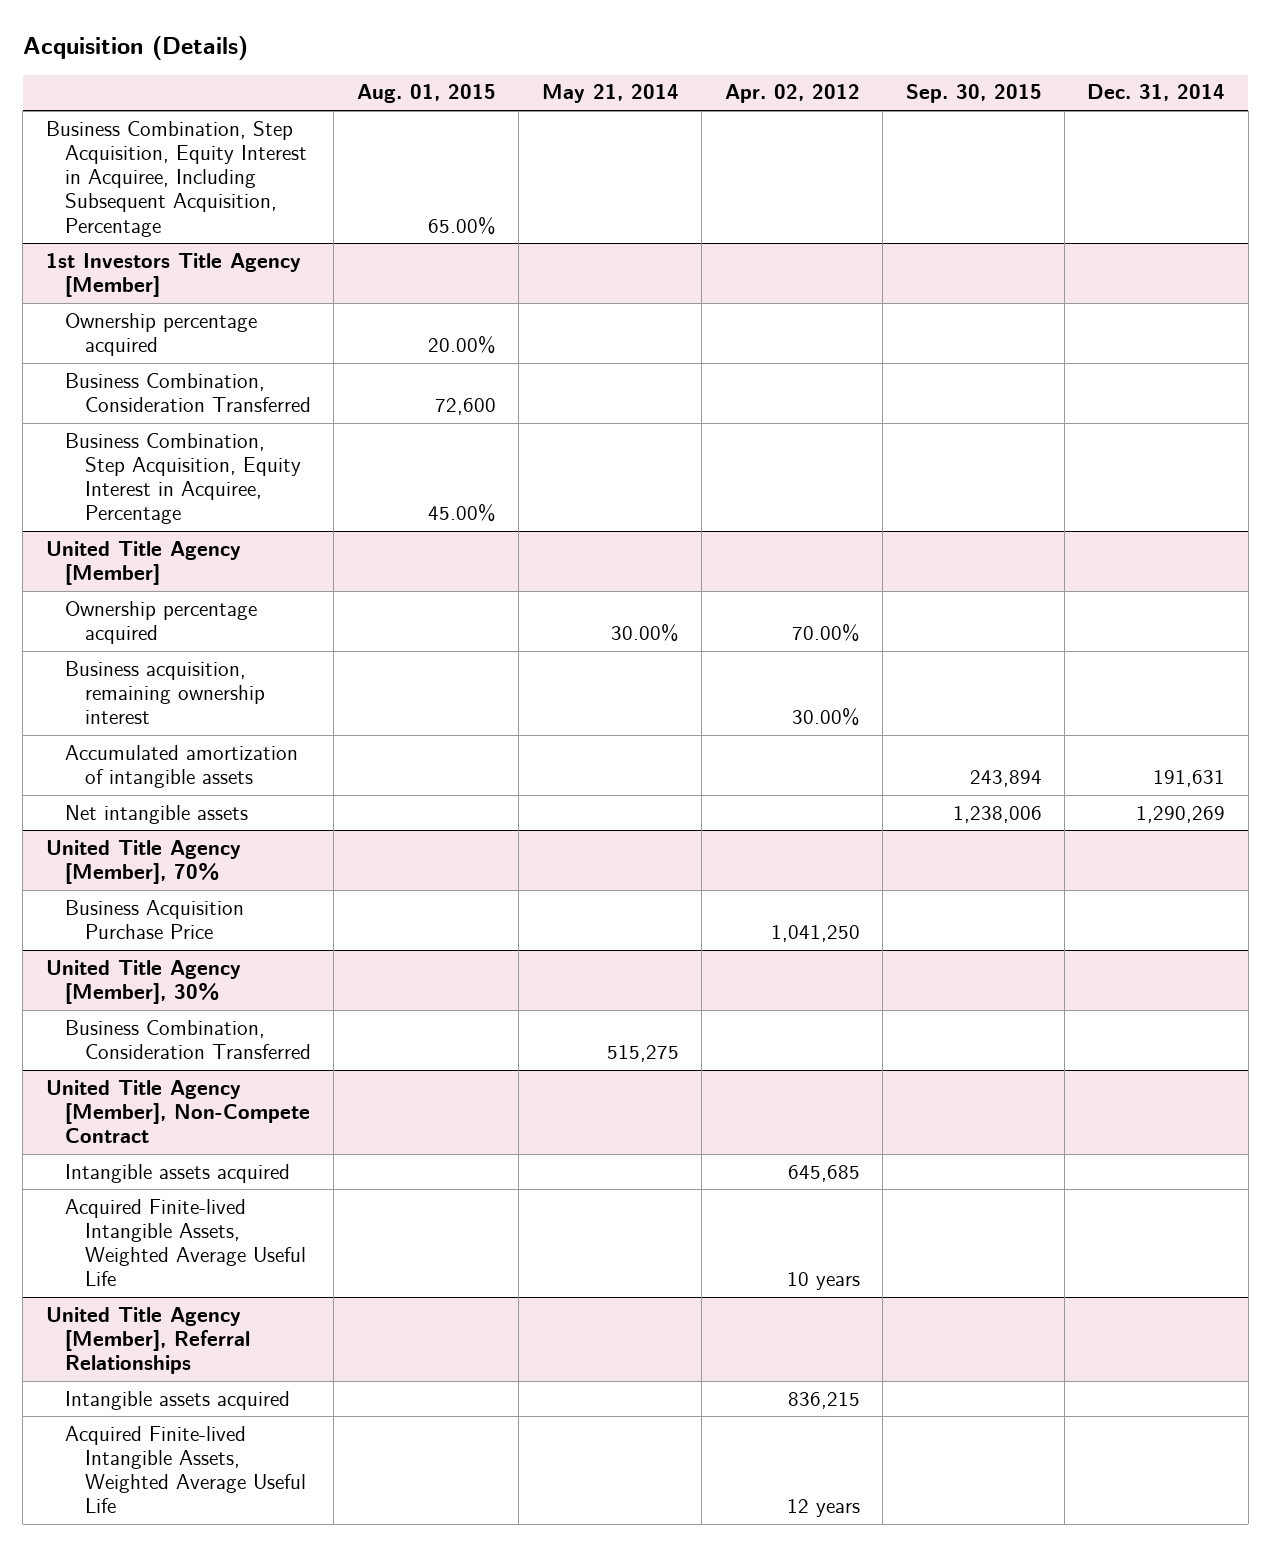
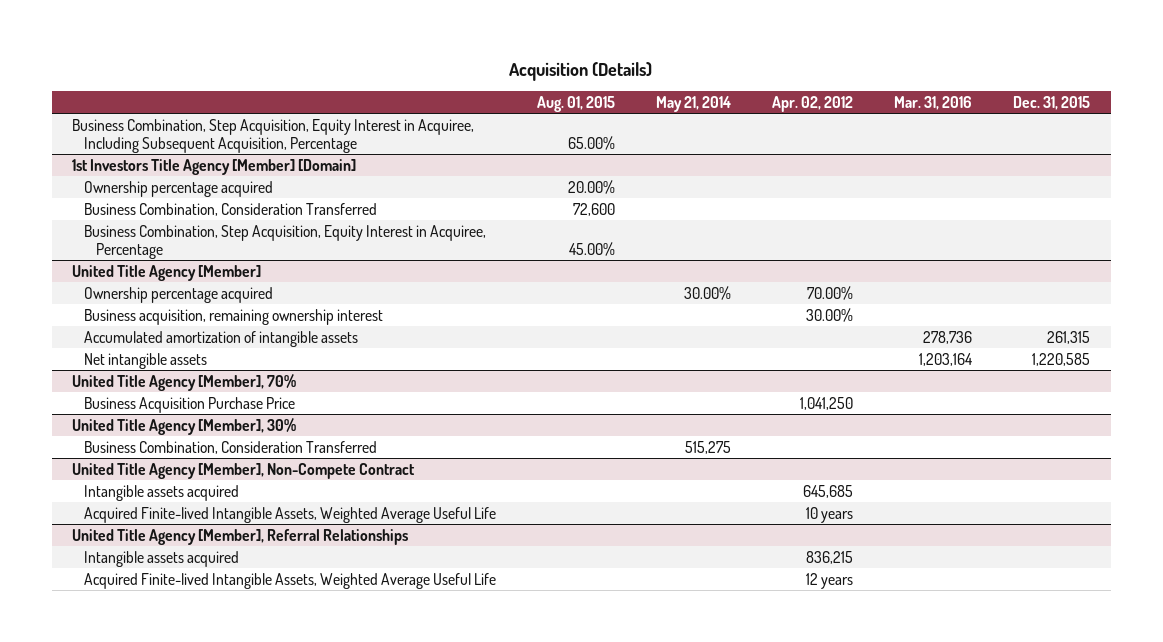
[905,84,1042,104] Sep. 30, 2015 -> none
[1087,84,1226,102] Dec. 31, 2014 -> none
none -> [894,95,973,110] Mar. 31, 2016
none -> [1013,95,1091,110] Dec. 31, 2015
[45,252,301,298] 1st Investors Title Agency [Member] -> [72,158,357,175] 1st Investors Title Agency [Member] [Domain]

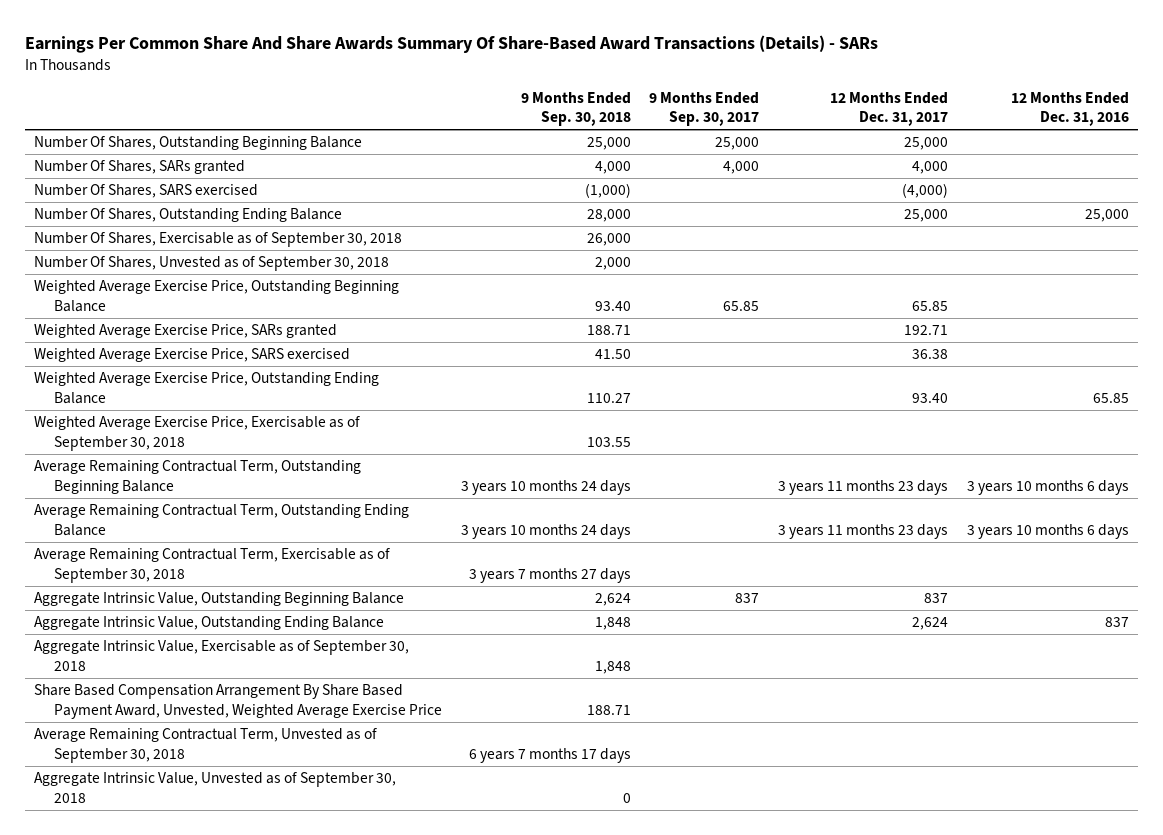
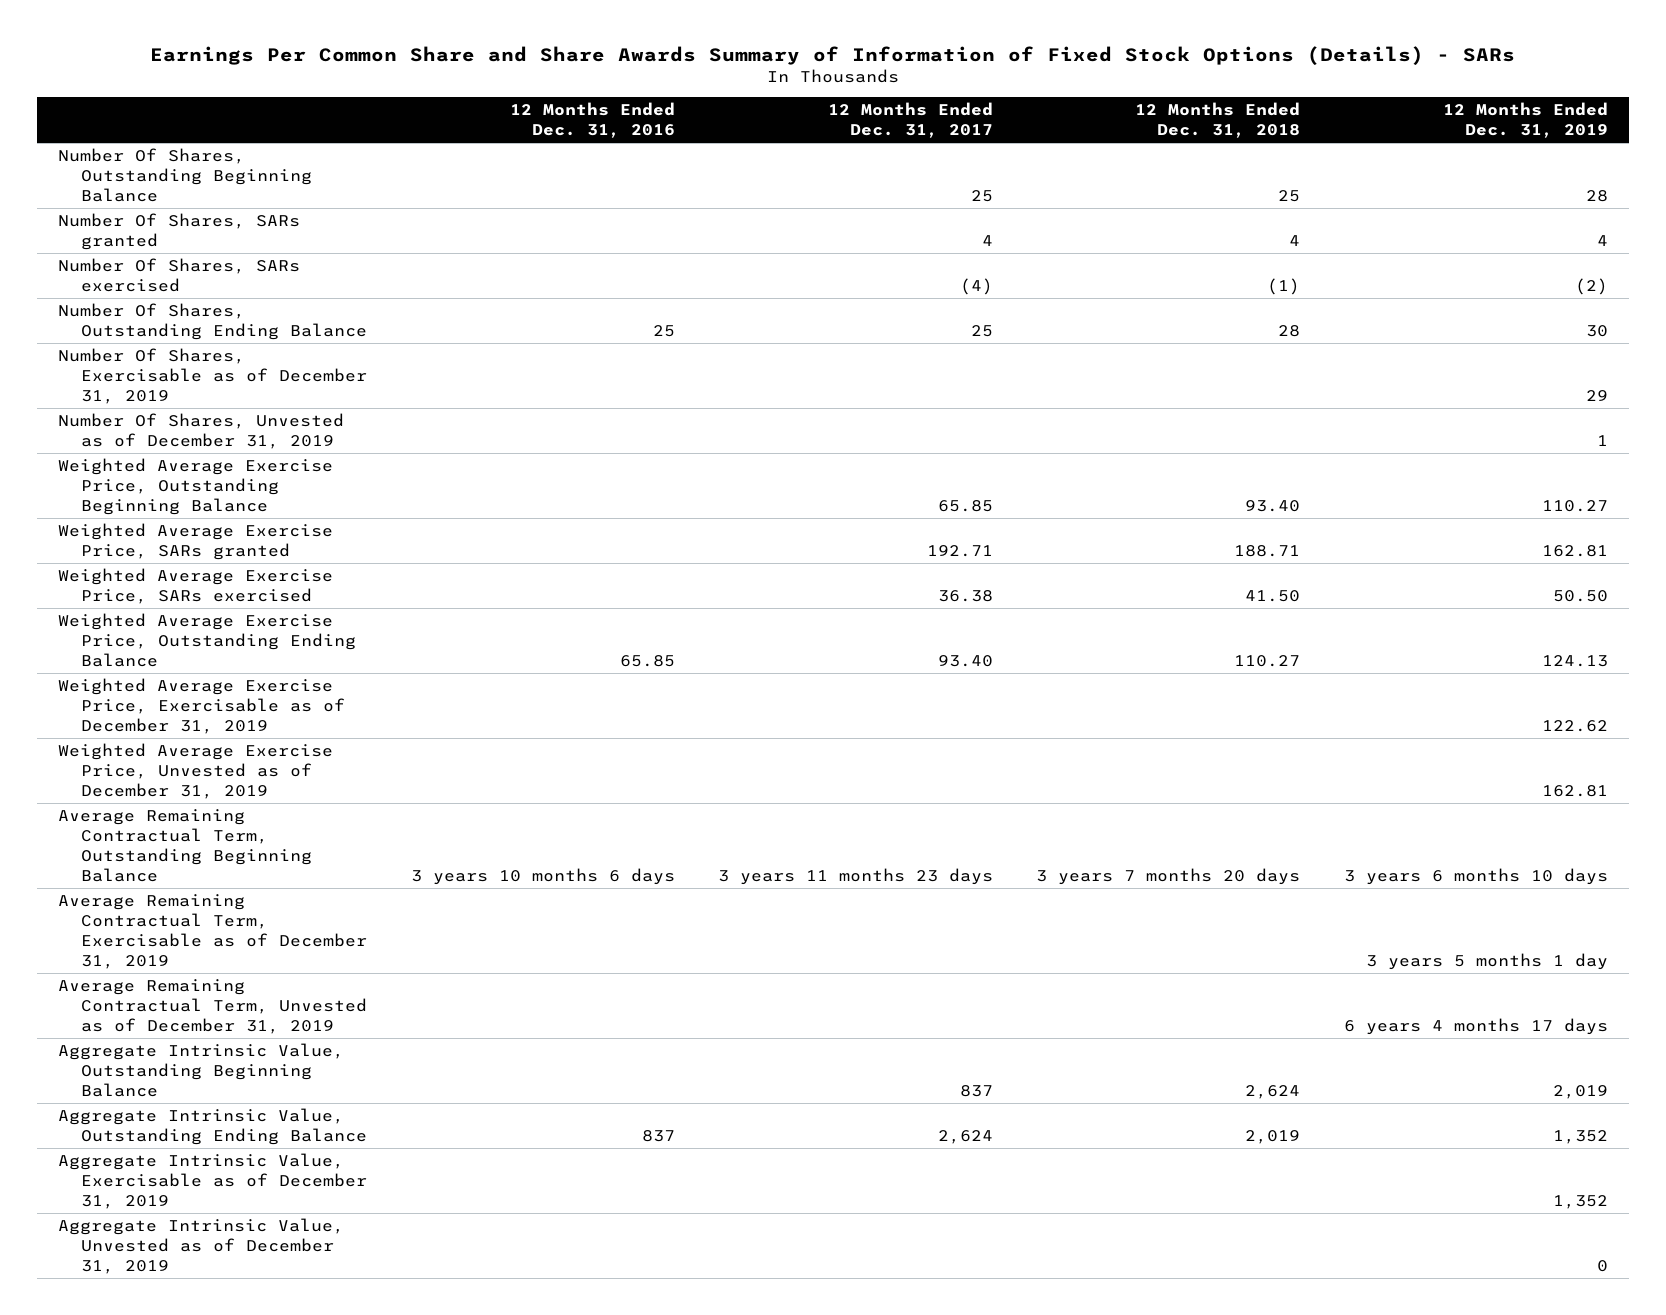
[24,35,878,54] Earnings Per Common Share And Share Awards Summary Of Share-Based Award Transactions (Details) - SARs -> [149,45,1515,65] Earnings Per Common Share and Share Awards Summary of Information of Fixed Stock Options (Details) - SARs
[520,91,631,127] 9 Months Ended Sep. 30, 2018 -> none
[649,91,760,127] 9 Months Ended Sep. 30, 2017 -> none
none -> [1135,102,1301,139] 12 Months Ended Dec. 31, 2018
none -> [1442,102,1608,139] 12 Months Ended Dec. 31, 2019
[904,137,949,151] 25,000 -> [970,190,993,203] 25
[912,161,949,175] 4,000 -> [981,235,993,247] 4
[34,184,259,199] Number Of Shares, SARS exercised -> [58,257,301,293] Number Of Shares, SARs exercised
[902,183,949,199] (4,000) -> [959,278,993,296] (4)
[904,209,949,223] 25,000 -> [970,325,993,338] 25
[1084,209,1129,223] 25,000 -> [652,325,675,338] 25
[34,232,403,248] Number Of Shares, Exercisable as of September 30, 2018 -> [58,347,368,405] Number Of Shares, Exercisable as of December 31, 2019
[34,256,390,272] Number Of Shares, Unvested as of September 30, 2018 -> [58,412,345,450] Number Of Shares, Unvested as of December 31, 2019
[34,348,351,363] Weighted Average Exercise Price, SARS exercised -> [58,567,334,605] Weighted Average Exercise Price, SARs exercised
[34,416,361,451] Weighted Average Exercise Price, Exercisable as of September 30, 2018 -> [58,677,346,735] Weighted Average Exercise Price, Exercisable as of December 31, 2019
none -> [58,742,334,800] Weighted Average Exercise Price, Unvested as of December 31, 2019
[34,504,410,536] Average Remaining Contractual Term, Outstanding Ending Balance -> none
[34,548,391,583] Average Remaining Contractual Term, Exercisable as of September 30, 2018 -> [58,893,368,970] Average Remaining Contractual Term, Exercisable as of December 31, 2019
none -> [58,978,368,1035] Average Remaining Contractual Term, Unvested as of December 31, 2019
[34,684,442,719] Share Based Compensation Arrangement By Share Based Payment Award, Unvested, Weighted Average Exercise Price -> none
[34,728,378,763] Average Remaining Contractual Term, Unvested as of September 30, 2018 -> none
[34,640,410,671] Aggregate Intrinsic Value, Exercisable as of September 30, 2018 -> [58,1152,368,1210] Aggregate Intrinsic Value, Exercisable as of December 31, 2019
[34,772,397,803] Aggregate Intrinsic Value, Unvested as of September 30, 2018 -> [58,1217,345,1275] Aggregate Intrinsic Value, Unvested as of December 31, 2019

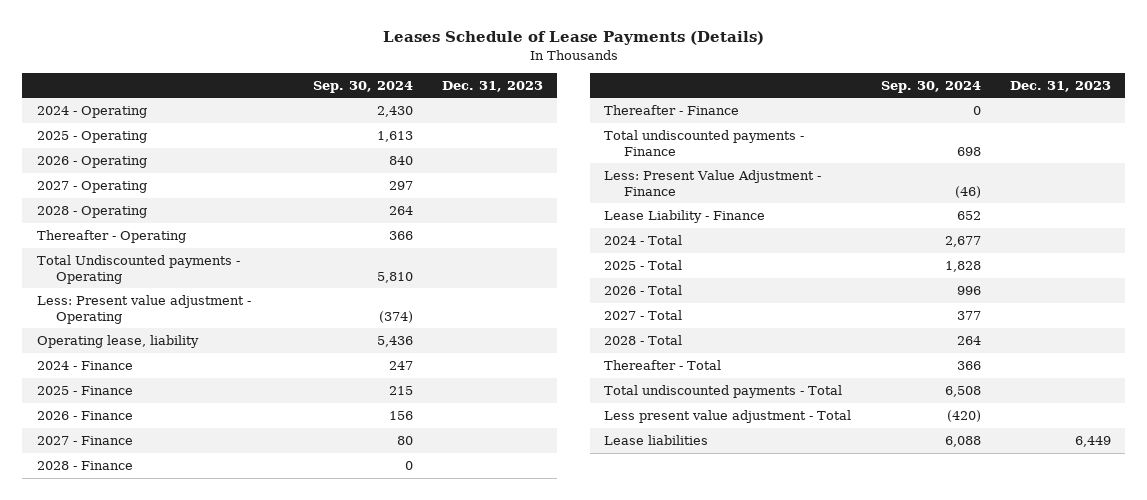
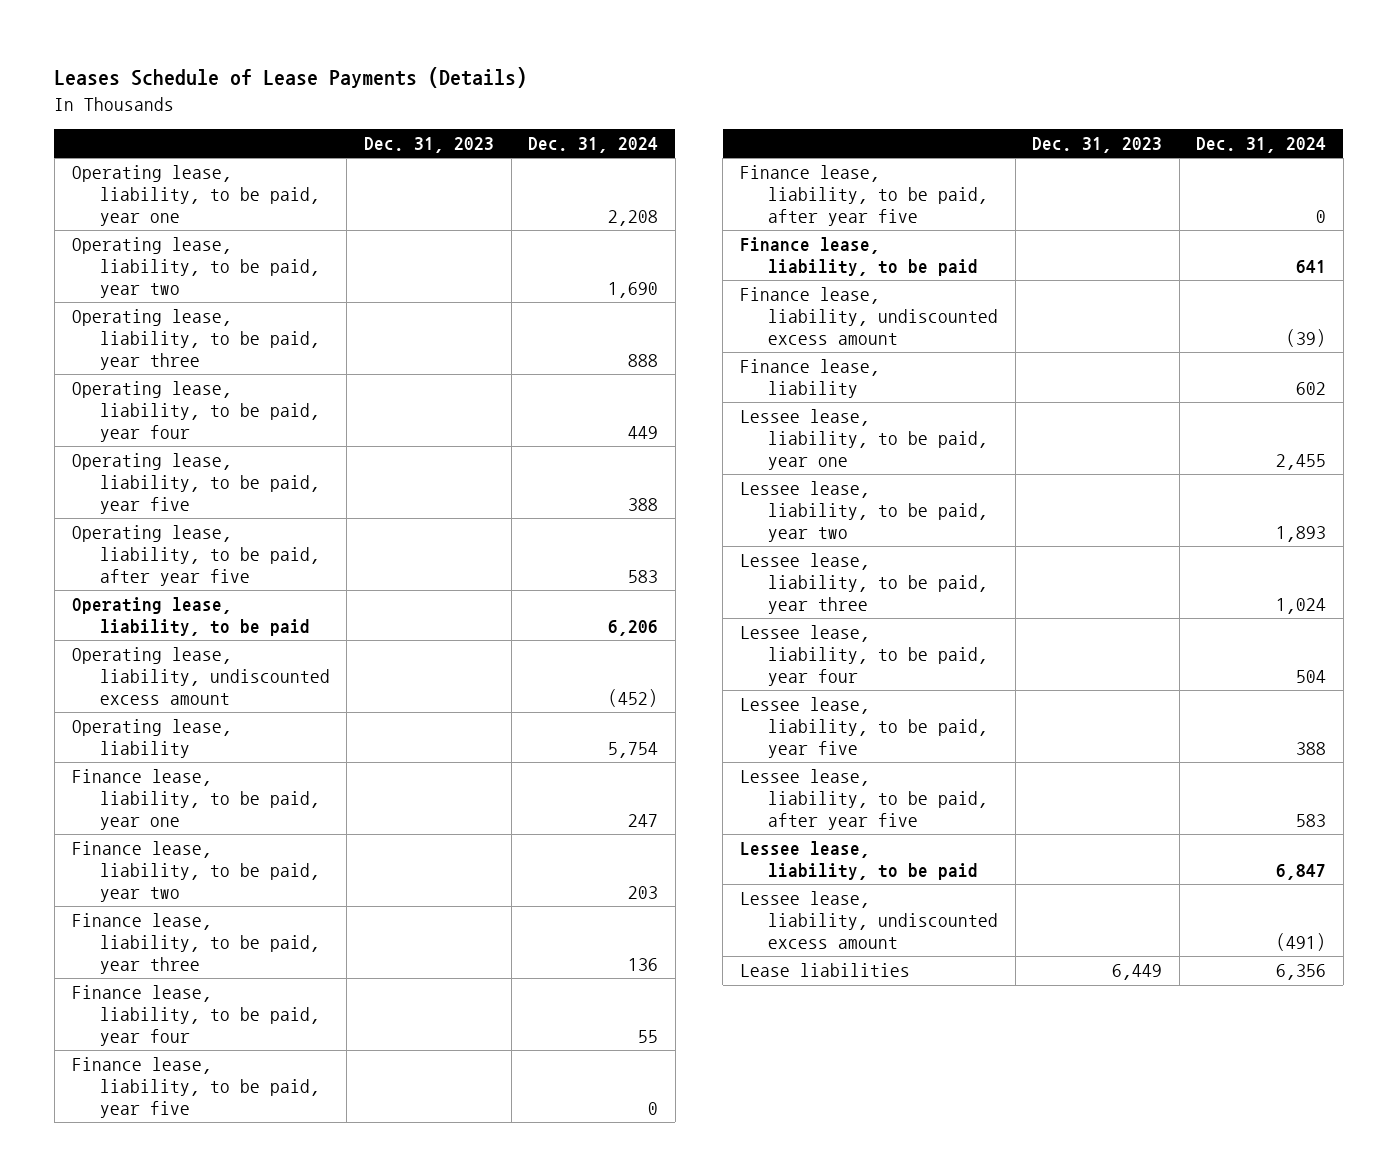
[312,80,413,93] Sep. 30, 2024 -> none
none -> [528,137,659,154] Dec. 31, 2024
[36,106,147,119] 2024 - Operating -> none
[36,230,186,244] Thereafter - Operating -> none
[36,131,147,144] 2025 - Operating -> [71,165,320,227] Operating lease, liability, to be paid, year one
[36,156,147,169] 2026 - Operating -> [71,237,320,299] Operating lease, liability, to be paid, year two
[36,181,147,194] 2027 - Operating -> [71,309,320,371] Operating lease, liability, to be paid, year three
[36,206,147,219] 2028 - Operating -> [71,381,320,443] Operating lease, liability, to be paid, year four
none -> [71,453,320,515] Operating lease, liability, to be paid, year five
none -> [71,525,320,587] Operating lease, liability, to be paid, after year five
[36,255,240,284] Total Undiscounted payments - Operating -> [71,597,310,637] Operating lease, liability, to be paid
[36,295,251,324] Less: Present value adjustment - Operating -> [71,647,330,706] Operating lease, liability, undiscounted excess amount
[36,361,133,371] 2024 - Finance -> none
[604,105,740,116] Thereafter - Finance -> none
[604,235,683,246] 2024 - Total -> none
[604,360,722,371] Thereafter - Total -> none
[36,386,133,396] 2025 - Finance -> [71,769,320,831] Finance lease, liability, to be paid, year one
[36,411,133,421] 2026 - Finance -> [71,841,320,903] Finance lease, liability, to be paid, year two
[36,436,133,446] 2027 - Finance -> [71,913,320,975] Finance lease, liability, to be paid, year three
[36,461,133,471] 2028 - Finance -> [71,985,320,1047] Finance lease, liability, to be paid, year four
none -> [71,1057,320,1119] Finance lease, liability, to be paid, year five
none -> [739,165,989,227] Finance lease, liability, to be paid, after year five
[604,130,805,156] Total undiscounted payments - Finance -> [739,237,979,277] Finance lease, liability, to be paid
[604,170,822,196] Less: Present Value Adjustment - Finance -> [739,287,999,346] Finance lease, liability, undiscounted excess amount
[604,210,766,224] Lease Liability - Finance -> [739,359,880,399] Finance lease, liability
[604,260,683,271] 2025 - Total -> [739,409,989,471] Lessee lease, liability, to be paid, year one
[604,285,683,296] 2026 - Total -> [739,481,989,543] Lessee lease, liability, to be paid, year two
[604,310,683,321] 2027 - Total -> [739,553,989,615] Lessee lease, liability, to be paid, year three
[604,335,683,346] 2028 - Total -> [739,625,989,687] Lessee lease, liability, to be paid, year four
none -> [739,697,989,759] Lessee lease, liability, to be paid, year five
none -> [739,769,989,831] Lessee lease, liability, to be paid, after year five
[604,385,843,399] Total undiscounted payments - Total -> [739,841,979,881] Lessee lease, liability, to be paid
[604,410,852,424] Less present value adjustment - Total -> [739,891,999,950] Lessee lease, liability, undiscounted excess amount

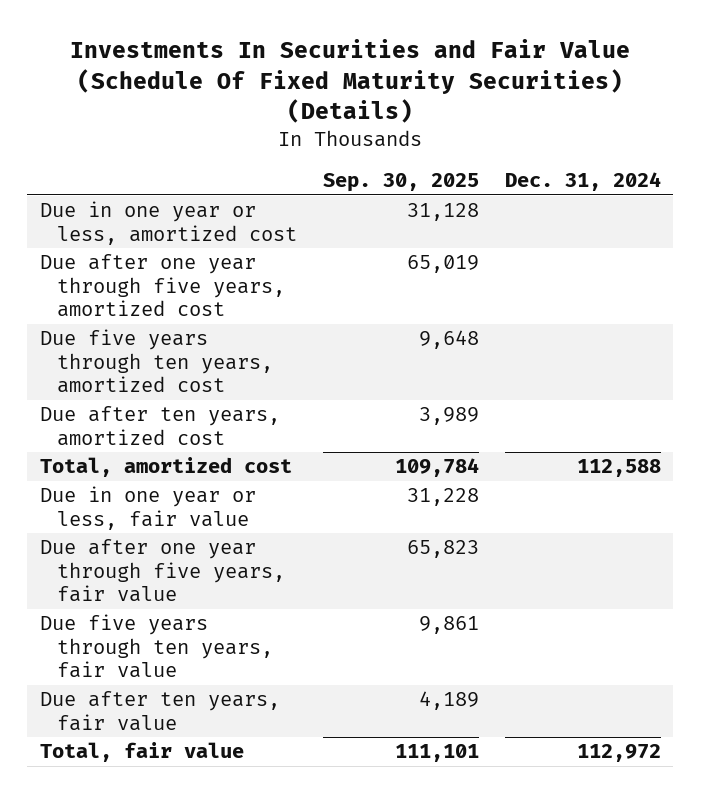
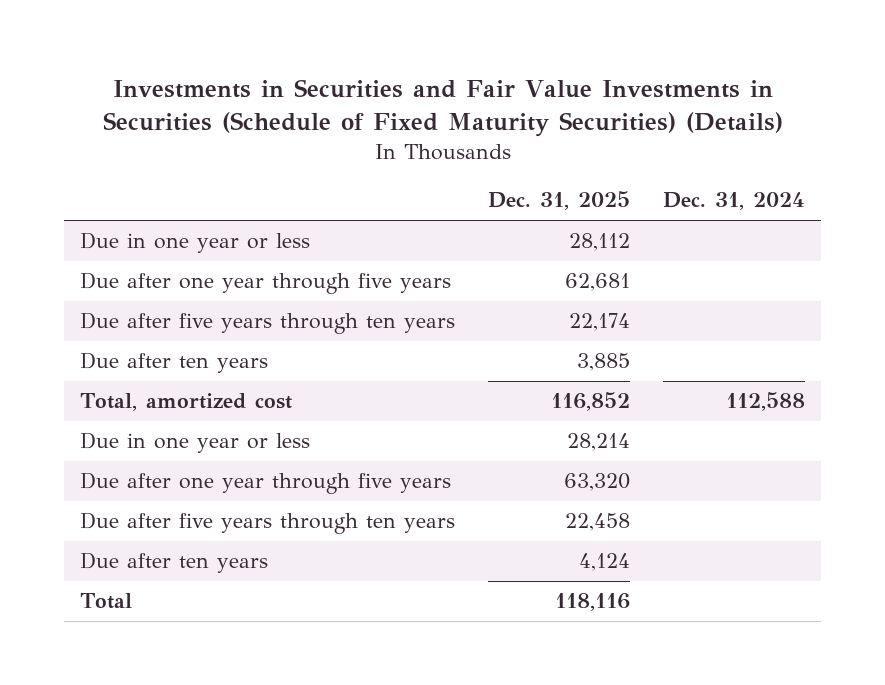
[70,38,631,124] Investments In Securities and Fair Value (Schedule Of Fixed Maturity Securities) (Details) -> [102,78,783,138] Investments in Securities and Fair Value Investments in Securities (Schedule of Fixed Maturity Securities) (Details)
[323,173,480,193] Sep. 30, 2025 -> none
none -> [488,191,631,211] Dec. 31, 2025
[39,201,298,245] Due in one year or less, amortized cost -> [80,232,311,254] Due in one year or less
[39,254,286,318] Due after one year through five years, amortized cost -> [80,272,452,295] Due after one year through five years
[39,329,274,394] Due five years through ten years, amortized cost -> [80,312,456,335] Due after five years through ten years
[39,406,280,446] Due after ten years, amortized cost -> [80,352,269,374] Due after ten years
[39,742,244,763] Total, fair value -> none
[39,486,256,530] Due in one year or less, fair value -> [80,432,311,454] Due in one year or less
[39,539,286,603] Due after one year through five years, fair value -> [80,472,452,495] Due after one year through five years
[39,614,274,679] Due five years through ten years, fair value -> [80,512,456,535] Due after five years through ten years
[39,691,280,731] Due after ten years, fair value -> [80,552,269,574] Due after ten years
none -> [80,593,133,610] Total

